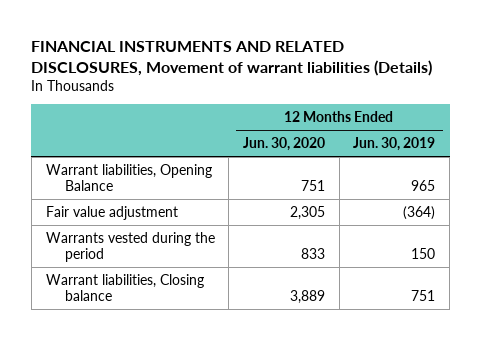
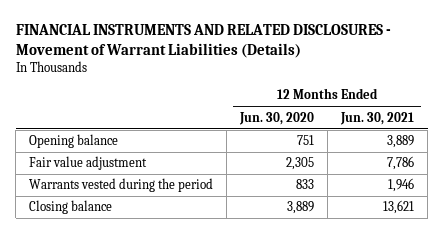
[31,40,433,76] FINANCIAL INSTRUMENTS AND RELATED DISCLOSURES, Movement of warrant liabilities (Details) -> [15,24,391,58] FINANCIAL INSTRUMENTS AND RELATED DISCLOSURES - Movement of Warrant Liabilities (Details)
[353,136,436,151] Jun. 30, 2019 -> none
none -> [340,111,415,125] Jun. 30, 2021
[45,163,212,192] Warrant liabilities, Opening Balance -> [29,134,119,149] Opening balance
[45,273,204,302] Warrant liabilities, Closing balance -> [29,200,113,215] Closing balance

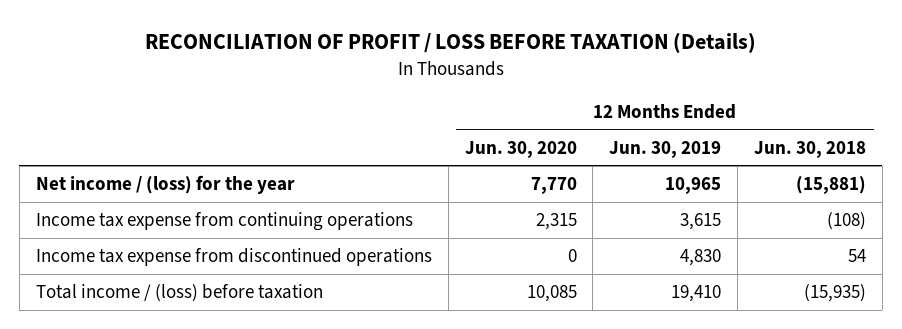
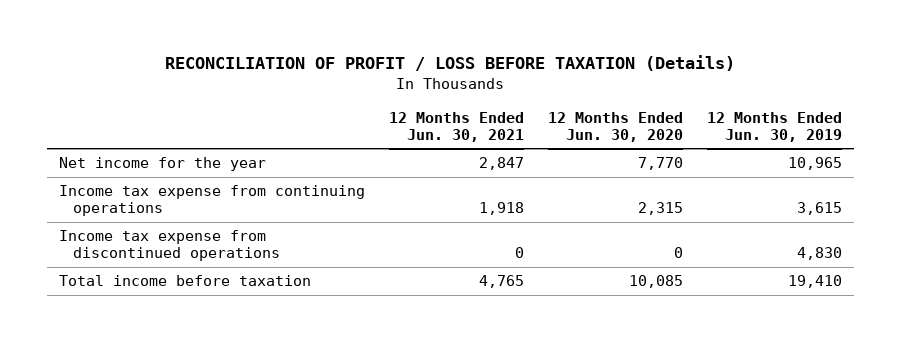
[754,140,867,158] Jun. 30, 2018 -> none
none -> [388,111,524,142] 12 Months Ended Jun. 30, 2021
[35,175,295,195] Net income / (loss) for the year -> [58,157,266,172] Net income for the year
[35,284,323,303] Total income / (loss) before taxation -> [58,275,311,287] Total income before taxation

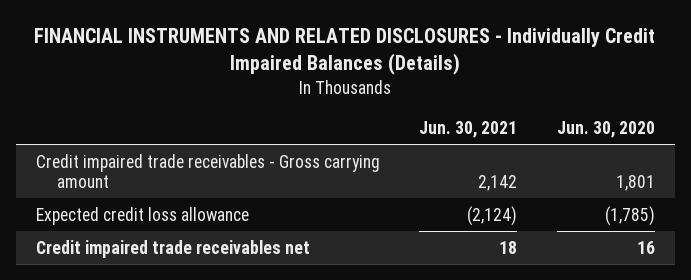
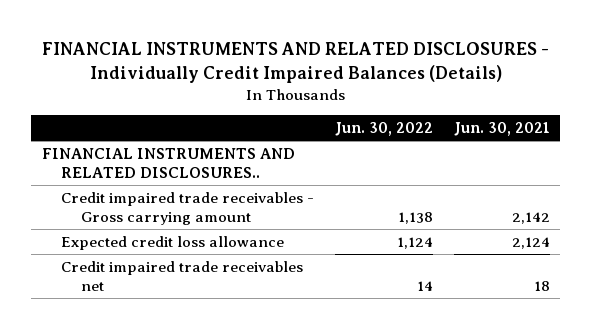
[557,120,656,138] Jun. 30, 2020 -> none
none -> [334,121,433,136] Jun. 30, 2022
none -> [41,148,295,178] FINANCIAL INSTRUMENTS AND RELATED DISCLOSURES..
[467,205,518,226] (2,124) -> [511,237,550,250] 2,124

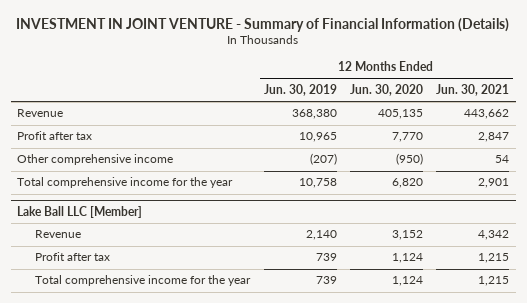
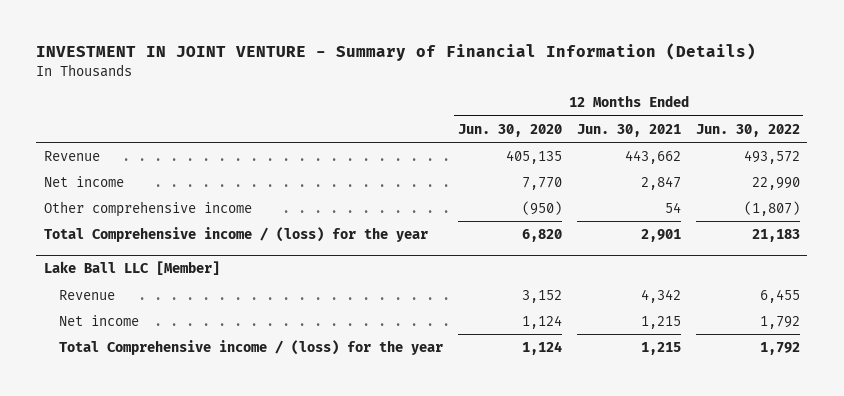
[263,84,337,97] Jun. 30, 2019 -> none
none -> [695,123,800,137] Jun. 30, 2022
[17,131,93,141] Profit after tax -> [43,175,124,187] Net income
[17,177,234,189] Total comprehensive income for the year -> [43,226,428,242] Total Comprehensive income / (loss) for the year
[35,252,111,262] Profit after tax -> [58,314,139,326] Net income
[35,275,252,287] Total comprehensive income for the year -> [58,339,443,355] Total Comprehensive income / (loss) for the year

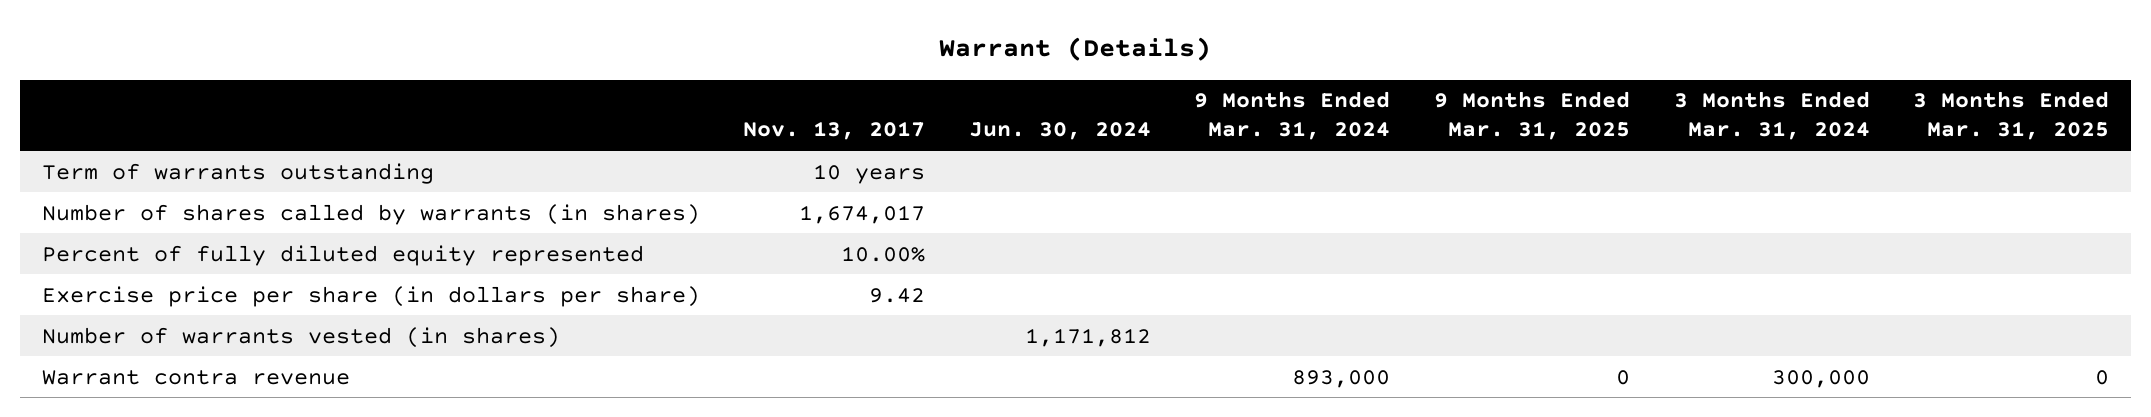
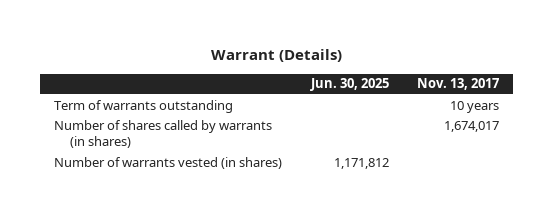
[968,122,1151,141] Jun. 30, 2024 -> none
[1194,91,1391,141] 9 Months Ended Mar. 31, 2024 -> none
[1433,91,1630,141] 9 Months Ended Mar. 31, 2025 -> none
[1673,91,1870,141] 3 Months Ended Mar. 31, 2024 -> none
[1913,91,2110,141] 3 Months Ended Mar. 31, 2025 -> none
none -> [309,78,389,92] Jun. 30, 2025
[41,244,644,266] Percent of fully diluted equity represented -> none
[41,285,700,307] Exercise price per share (in dollars per share) -> none
[41,369,350,385] Warrant contra revenue -> none

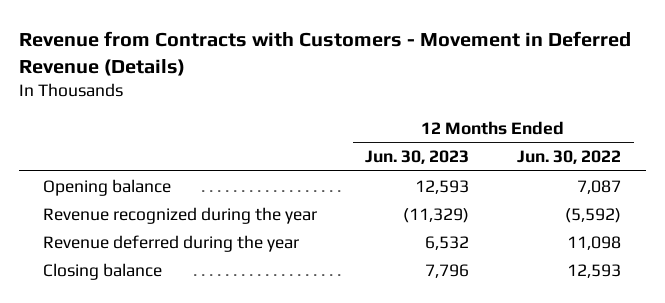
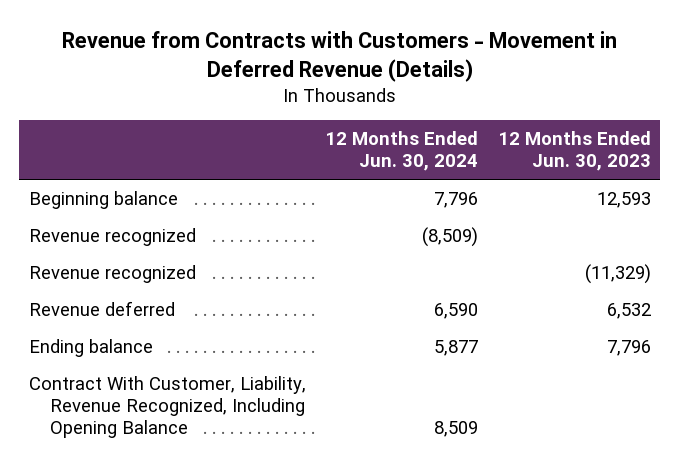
[517,149,622,164] Jun. 30, 2022 -> none
none -> [325,131,479,172] 12 Months Ended Jun. 30, 2024
[43,178,172,196] Opening balance -> [28,190,178,209] Beginning balance
none -> [28,227,196,246] Revenue recognized
[43,206,318,224] Revenue recognized during the year -> [28,264,196,283] Revenue recognized
[43,234,300,252] Revenue deferred during the year -> [28,300,175,316] Revenue deferred
[43,262,163,280] Closing balance -> [28,338,153,357] Ending balance
none -> [28,375,306,439] Contract With Customer, Liability, Revenue Recognized, Including Opening Balance

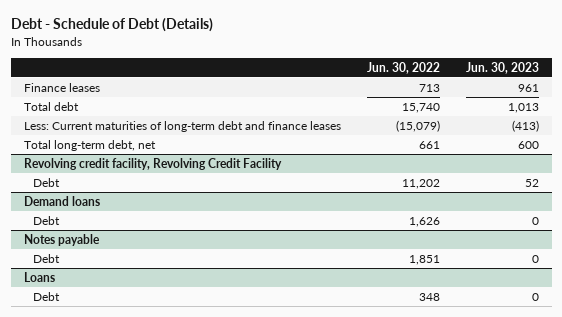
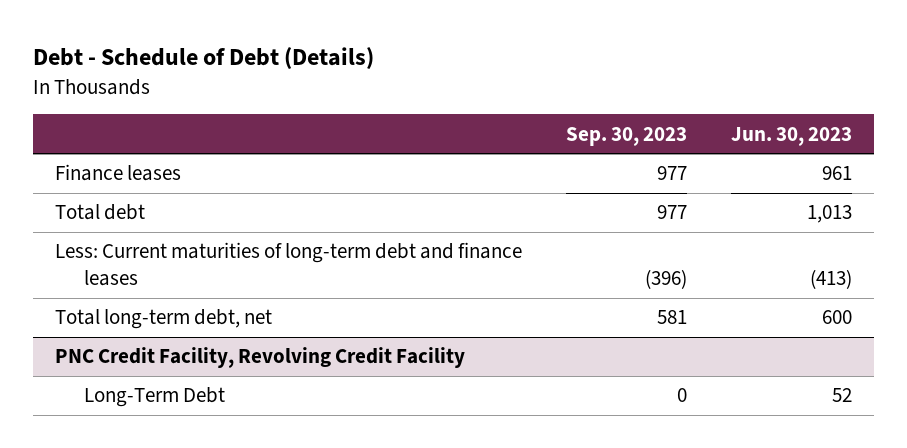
[366,61,440,74] Jun. 30, 2022 -> none
none -> [565,126,687,146] Sep. 30, 2023
[23,196,100,207] Demand loans -> none
[32,216,60,226] Debt -> none
[23,234,100,247] Notes payable -> none
[32,254,60,264] Debt -> none
[23,272,55,283] Loans -> none
[32,292,60,302] Debt -> none
[23,158,282,171] Revolving credit facility, Revolving Credit Facility -> [55,347,466,369] PNC Credit Facility, Revolving Credit Facility
[32,178,60,188] Debt -> [83,387,225,408] Long-Term Debt

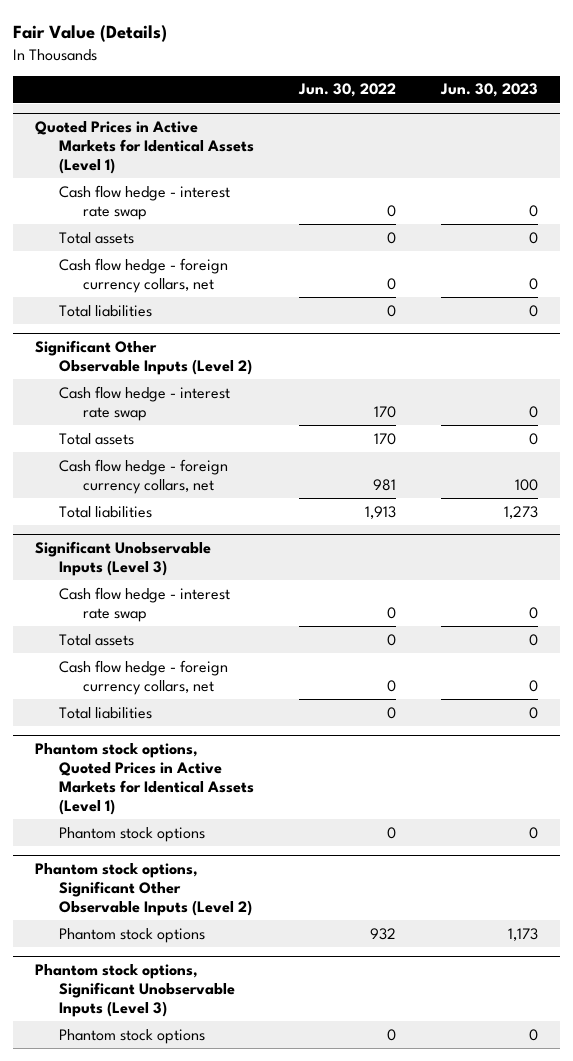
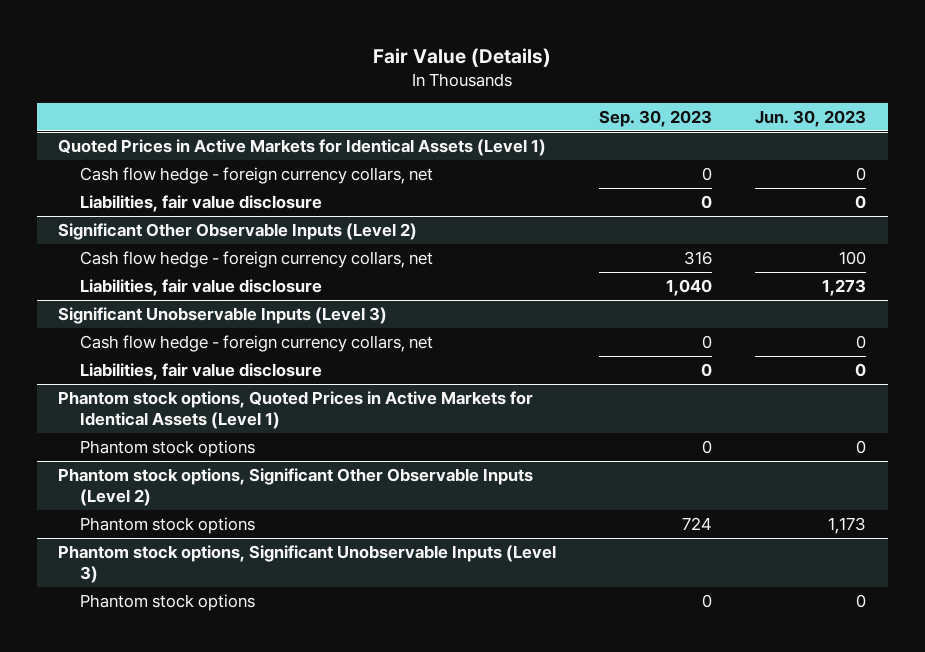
[298,83,397,98] Jun. 30, 2022 -> none
none -> [599,109,713,127] Sep. 30, 2023
[59,184,231,220] Cash flow hedge - interest rate swap -> none
[59,231,135,244] Total assets -> none
[59,304,153,317] Total liabilities -> [79,195,322,213] Liabilities, fair value disclosure
[59,385,231,421] Cash flow hedge - interest rate swap -> none
[59,432,135,445] Total assets -> none
[59,505,153,518] Total liabilities -> [79,279,322,297] Liabilities, fair value disclosure
[59,586,231,622] Cash flow hedge - interest rate swap -> none
[59,633,135,646] Total assets -> none
[59,706,153,719] Total liabilities -> [79,363,322,381] Liabilities, fair value disclosure

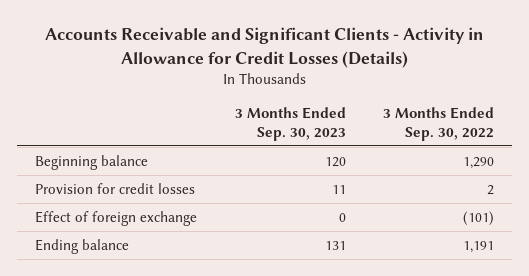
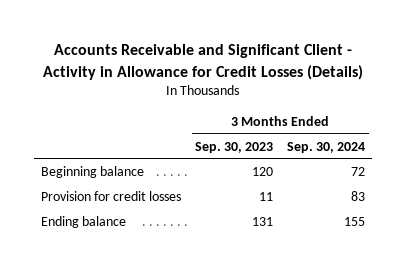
[44,27,484,68] Accounts Receivable and Significant Clients - Activity in Allowance for Credit Losses (Details) -> [43,44,364,80] Accounts Receivable and Significant Client - Activity in Allowance for Credit Losses (Details)
[382,107,494,141] 3 Months Ended Sep. 30, 2022 -> none
none -> [287,141,366,153] Sep. 30, 2024
[35,211,198,227] Effect of foreign exchange -> none

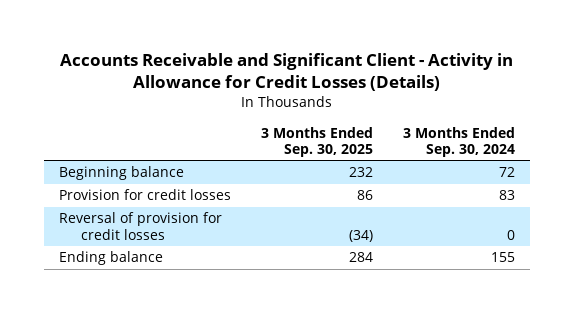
[195,141,274,153] Sep. 30, 2023 -> none
none -> [260,126,373,158] 3 Months Ended Sep. 30, 2025
none -> [59,212,223,240] Reversal of provision for credit losses

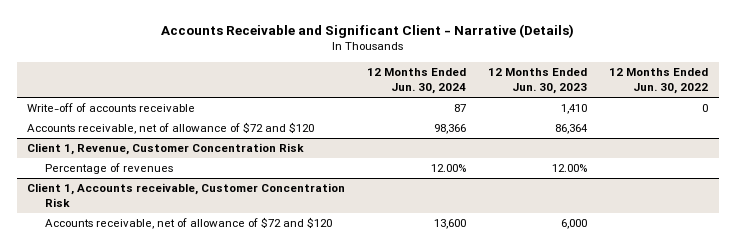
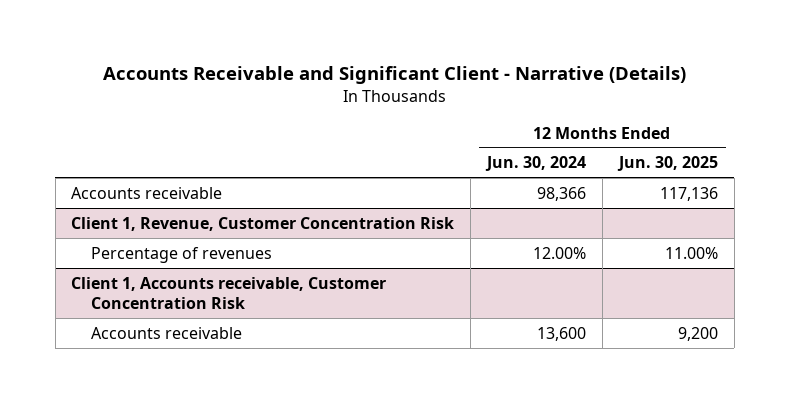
[487,68,587,95] 12 Months Ended Jun. 30, 2023 -> none
[608,68,708,95] 12 Months Ended Jun. 30, 2022 -> none
none -> [616,156,718,172] Jun. 30, 2025
[27,103,196,113] Write-off of accounts receivable -> none
[27,122,315,135] Accounts receivable, net of allowance of $72 and $120 -> [71,186,223,199] Accounts receivable
[45,217,333,230] Accounts receivable, net of allowance of $72 and $120 -> [90,326,242,339] Accounts receivable

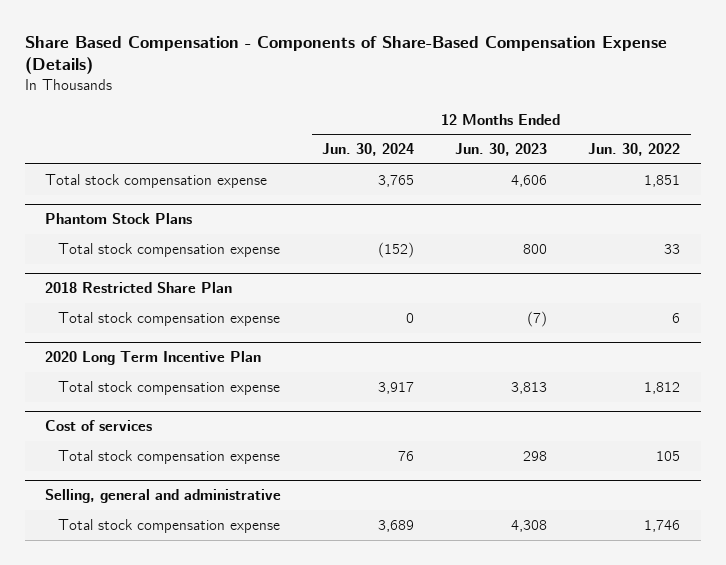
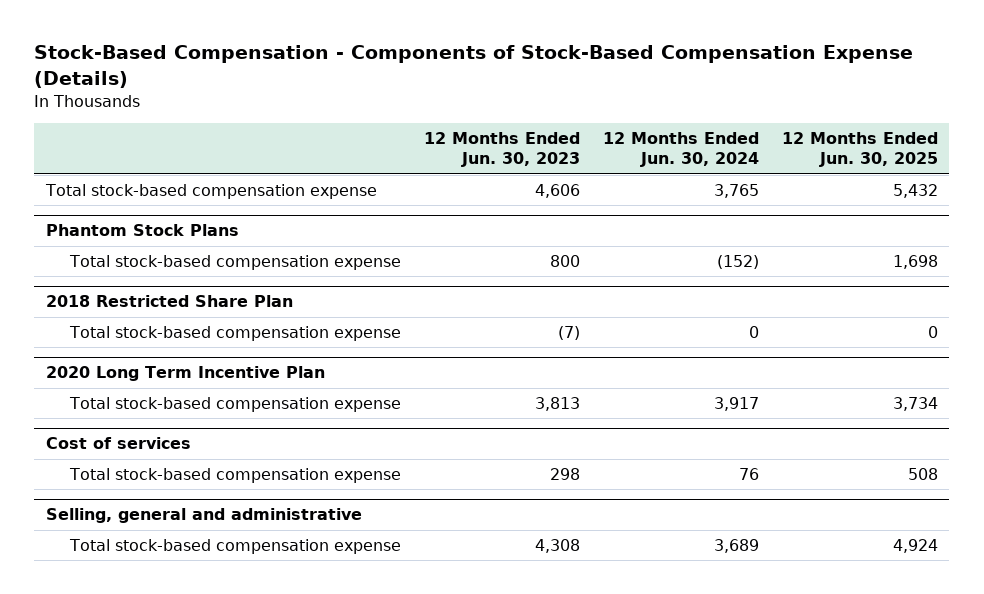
[24,35,667,75] Share Based Compensation - Components of Share-Based Compensation Expense (Details) -> [34,45,914,88] Stock-Based Compensation - Components of Stock-Based Compensation Expense (Details)
[588,143,681,157] Jun. 30, 2022 -> none
none -> [781,131,938,168] 12 Months Ended Jun. 30, 2025
[45,173,268,188] Total stock compensation expense -> [44,184,377,200] Total stock-based compensation expense
[57,242,280,257] Total stock compensation expense -> [68,255,401,271] Total stock-based compensation expense
[57,311,280,326] Total stock compensation expense -> [68,326,401,342] Total stock-based compensation expense
[57,380,280,395] Total stock compensation expense -> [68,397,401,413] Total stock-based compensation expense
[57,449,280,464] Total stock compensation expense -> [68,468,401,484] Total stock-based compensation expense
[57,518,280,533] Total stock compensation expense -> [68,539,401,555] Total stock-based compensation expense

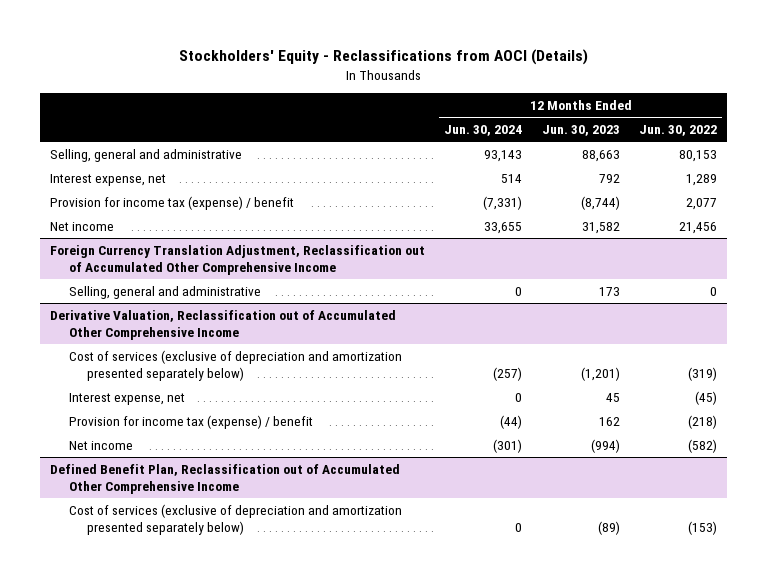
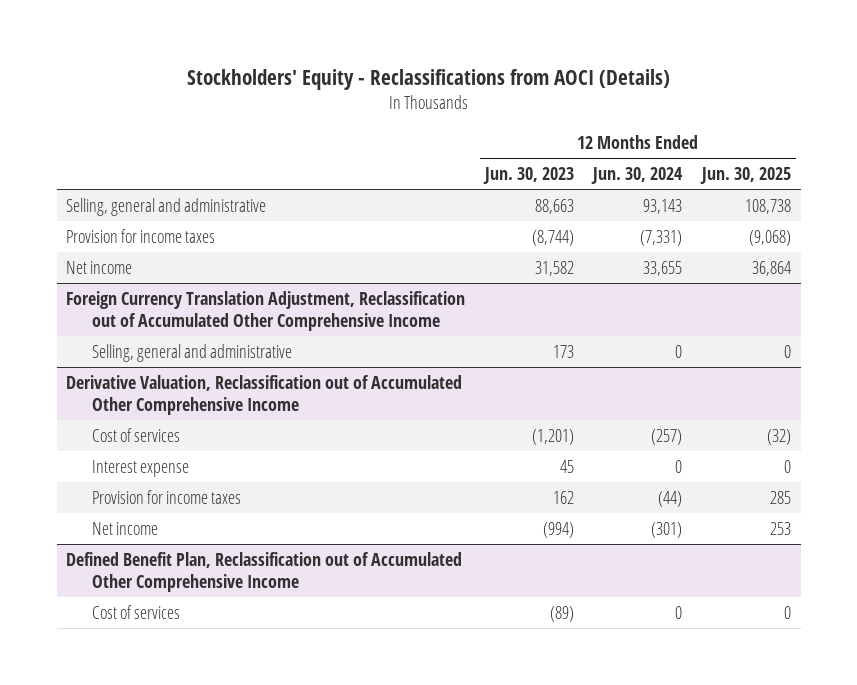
[639,125,718,137] Jun. 30, 2022 -> none
none -> [700,166,792,184] Jun. 30, 2025
[49,173,166,186] Interest expense, net -> none
[49,195,294,210] Provision for income tax (expense) / benefit -> [66,228,216,243] Provision for income taxes
[68,349,402,382] Cost of services (exclusive of depreciation and amortization presented separately below) -> [91,427,180,442] Cost of services
[68,392,185,405] Interest expense, net -> [91,459,189,477] Interest expense
[68,414,313,429] Provision for income tax (expense) / benefit -> [91,489,241,504] Provision for income taxes
[68,503,402,536] Cost of services (exclusive of depreciation and amortization presented separately below) -> [91,604,180,619] Cost of services

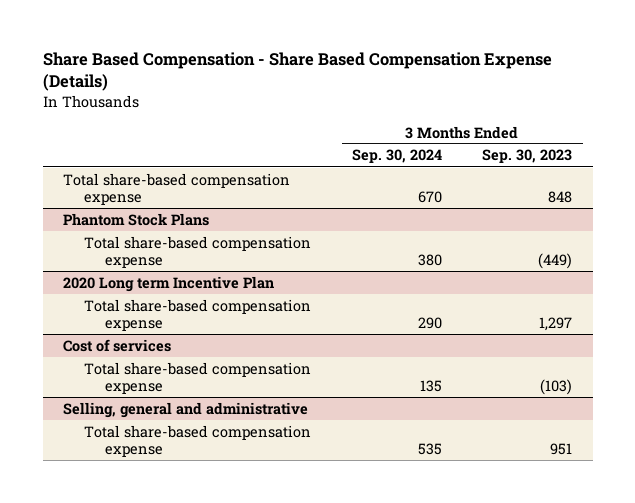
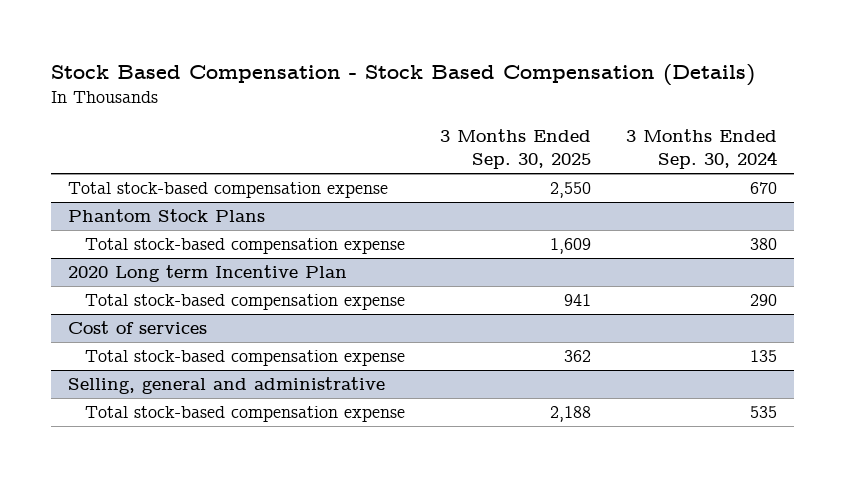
[42,51,552,92] Share Based Compensation - Share Based Compensation Expense (Details) -> [50,63,755,86] Stock Based Compensation - Stock Based Compensation (Details)
[482,149,573,164] Sep. 30, 2023 -> none
none -> [440,128,592,170] 3 Months Ended Sep. 30, 2025
[63,172,291,205] Total share-based compensation expense -> [67,182,388,199] Total stock-based compensation expense
[84,235,312,268] Total share-based compensation expense -> [85,238,406,255] Total stock-based compensation expense
[84,298,312,331] Total share-based compensation expense -> [85,294,406,311] Total stock-based compensation expense
[84,361,312,394] Total share-based compensation expense -> [85,350,406,367] Total stock-based compensation expense
[84,424,312,457] Total share-based compensation expense -> [85,406,406,423] Total stock-based compensation expense

